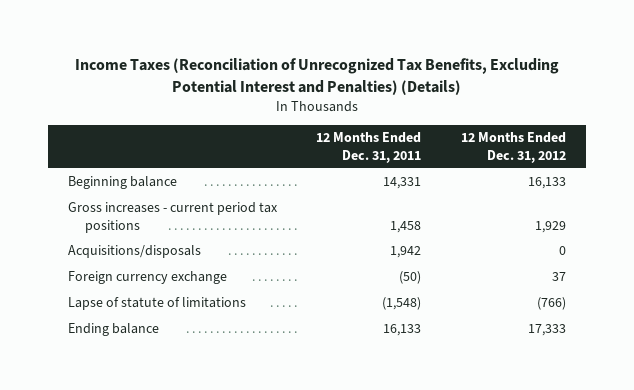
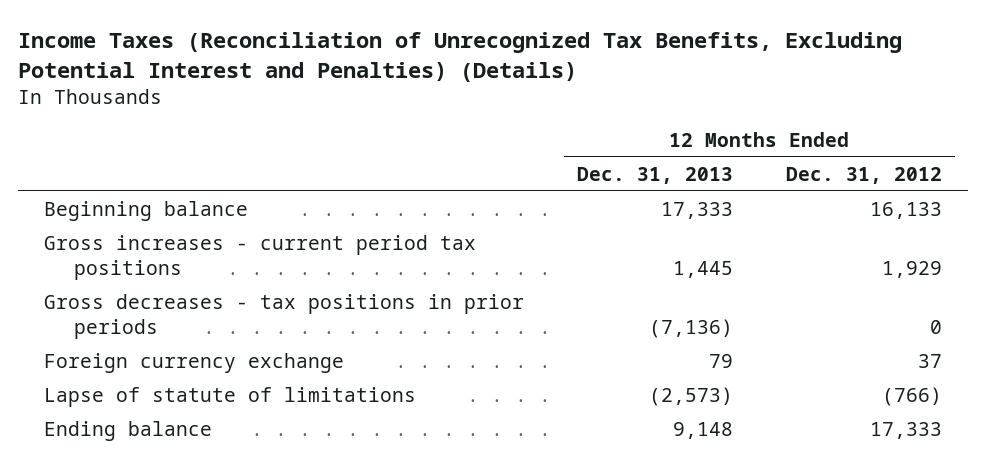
[316,132,422,163] 12 Months Ended Dec. 31, 2011 -> none
none -> [576,166,733,184] Dec. 31, 2013
[67,245,201,259] Acquisitions/disposals -> none
none -> [44,293,525,339] Gross decreases - tax positions in prior periods

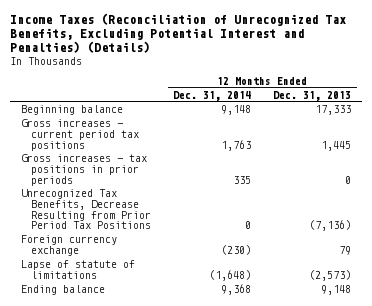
[785,166,942,184] Dec. 31, 2012 -> none
none -> [173,90,252,101] Dec. 31, 2014
none -> [21,154,148,186] Gross increases - tax positions in prior periods
[44,293,525,339] Gross decreases - tax positions in prior periods -> [21,189,152,230] Unrecognized Tax Benefits, Decrease Resulting from Prior Period Tax Positions

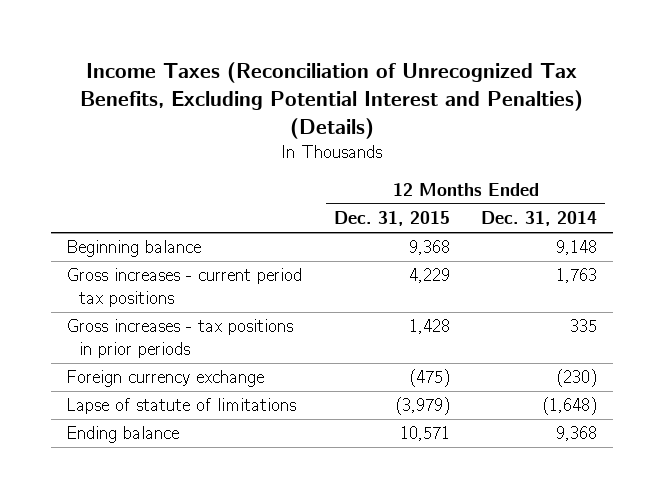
[273,90,352,101] Dec. 31, 2013 -> none
none -> [333,210,450,226] Dec. 31, 2015
[21,189,152,230] Unrecognized Tax Benefits, Decrease Resulting from Prior Period Tax Positions -> none

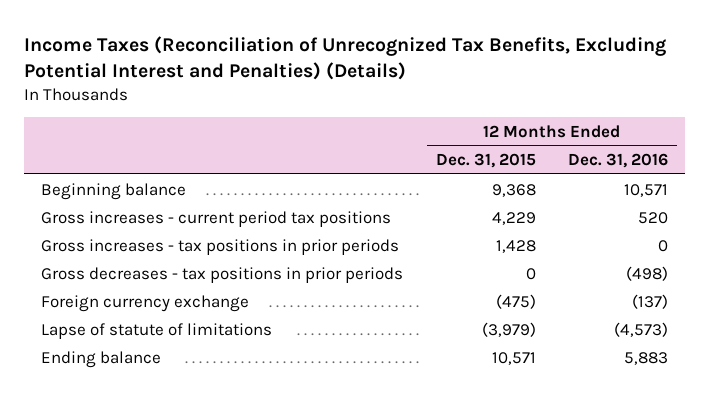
[481,210,598,226] Dec. 31, 2014 -> none
none -> [568,153,669,169] Dec. 31, 2016
none -> [40,266,403,283] Gross decreases - tax positions in prior periods

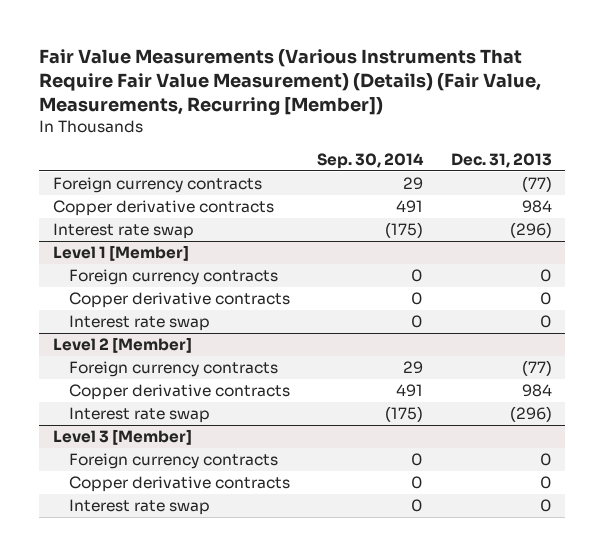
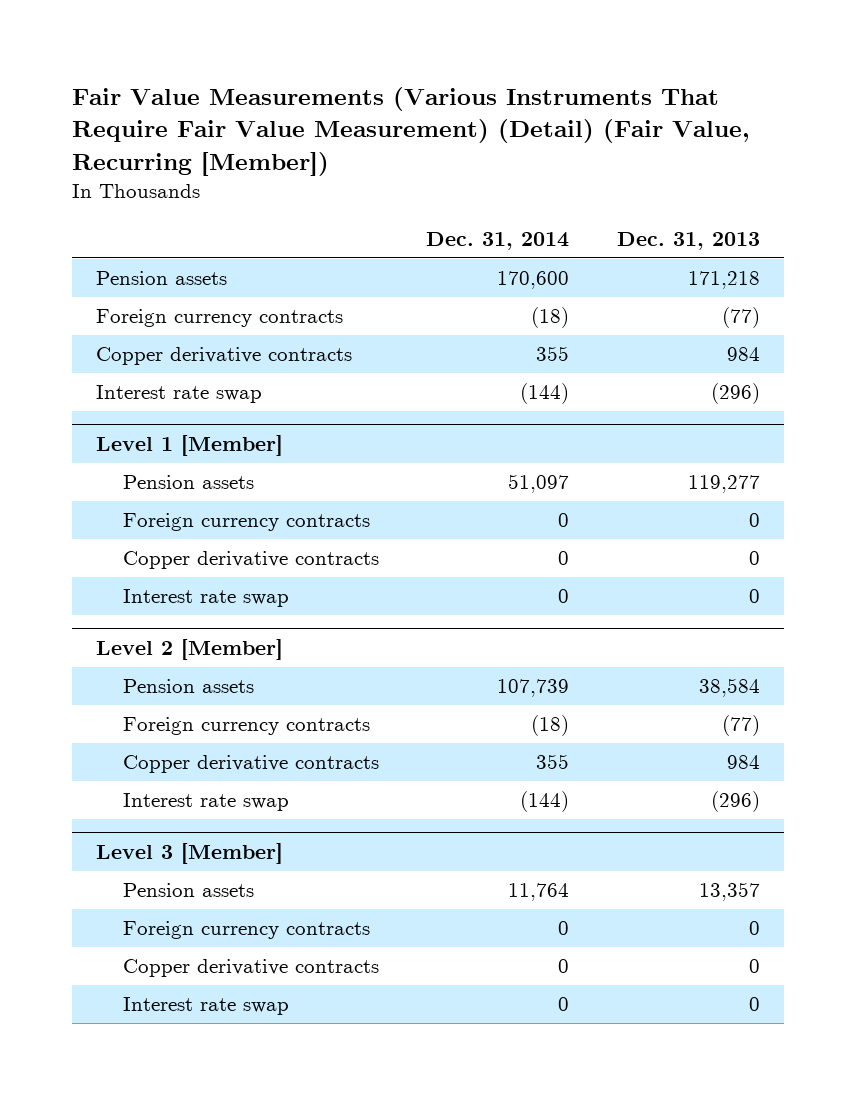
[38,48,541,116] Fair Value Measurements (Various Instruments That Require Fair Value Measurement) (Details) (Fair Value, Measurements, Recurring [Member]) -> [71,86,750,176] Fair Value Measurements (Various Instruments That Require Fair Value Measurement) (Detail) (Fair Value, Recurring [Member])
[317,152,425,169] Sep. 30, 2014 -> none
none -> [426,231,570,250] Dec. 31, 2014
none -> [95,271,227,286] Pension assets
none -> [122,475,254,490] Pension assets
none -> [122,679,254,694] Pension assets
none -> [122,883,254,898] Pension assets

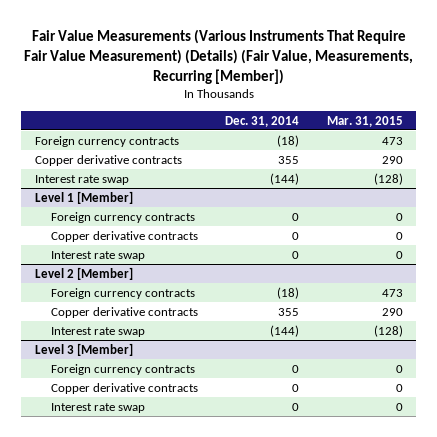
[71,86,750,176] Fair Value Measurements (Various Instruments That Require Fair Value Measurement) (Detail) (Fair Value, Recurring [Member]) -> [23,28,413,84] Fair Value Measurements (Various Instruments That Require Fair Value Measurement) (Details) (Fair Value, Measurements, Recurring [Member])
[617,231,761,250] Dec. 31, 2013 -> none
none -> [326,115,403,127] Mar. 31, 2015
[95,271,227,286] Pension assets -> none
[122,475,254,490] Pension assets -> none
[122,679,254,694] Pension assets -> none
[122,883,254,898] Pension assets -> none

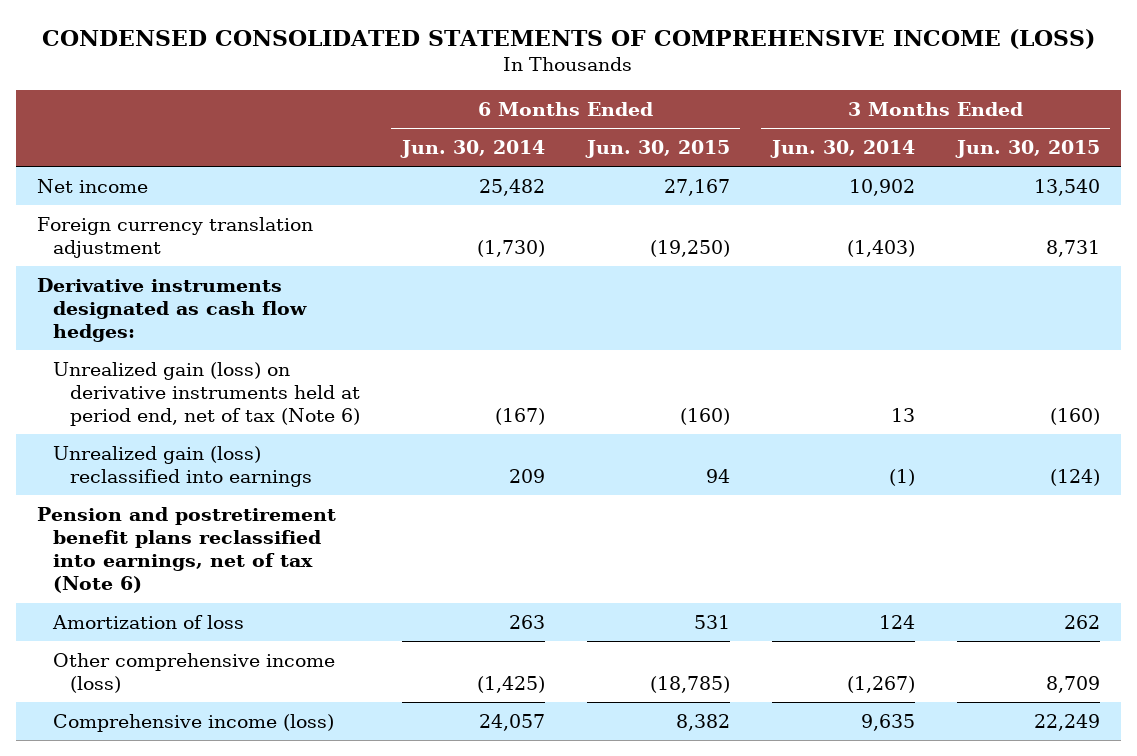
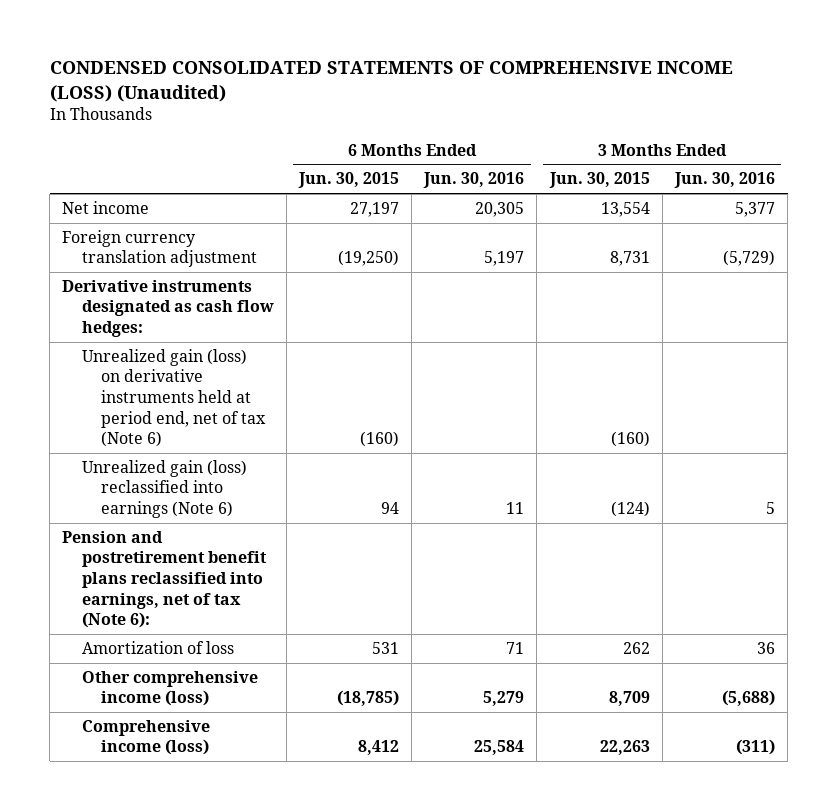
[42,28,1096,49] CONDENSED CONSOLIDATED STATEMENTS OF COMPREHENSIVE INCOME (LOSS) -> [49,61,733,102] CONDENSED CONSOLIDATED STATEMENTS OF COMPREHENSIVE INCOME (LOSS) (Unaudited)
[399,139,545,158] Jun. 30, 2014 -> none
[769,139,915,158] Jun. 30, 2014 -> none
none -> [423,172,525,189] Jun. 30, 2016
none -> [673,172,775,189] Jun. 30, 2016
[663,178,730,196] 27,167 -> [349,201,399,217] 27,197
[1033,178,1100,196] 13,540 -> [600,201,650,217] 13,554
[53,445,312,488] Unrealized gain (loss) reclassified into earnings -> [81,459,247,519] Unrealized gain (loss) reclassified into earnings (Note 6)
[37,506,337,594] Pension and postretirement benefit plans reclassified into earnings, net of tax (Note 6) -> [62,530,267,629] Pension and postretirement benefit plans reclassified into earnings, net of tax (Note 6):
[675,713,730,731] 8,382 -> [357,740,399,756] 8,412
[1033,713,1100,731] 22,249 -> [599,740,650,756] 22,263

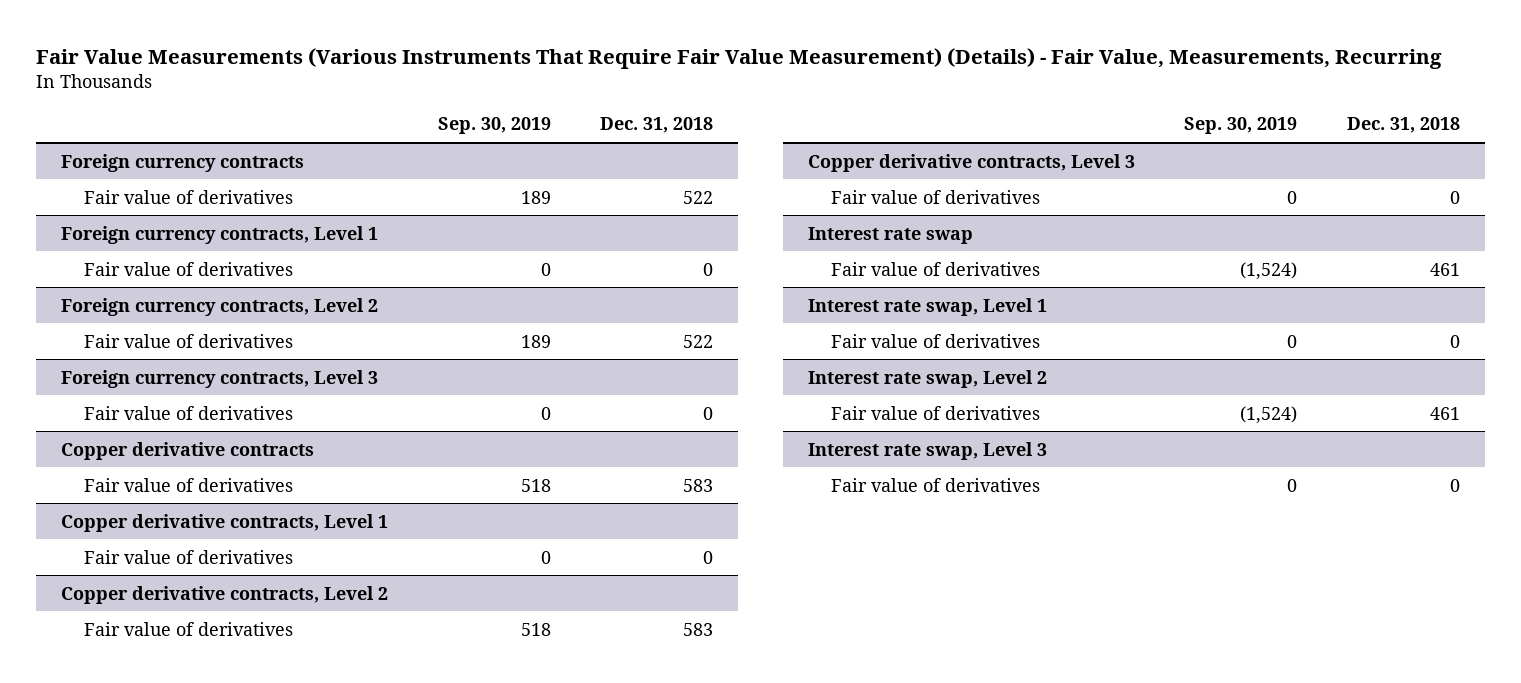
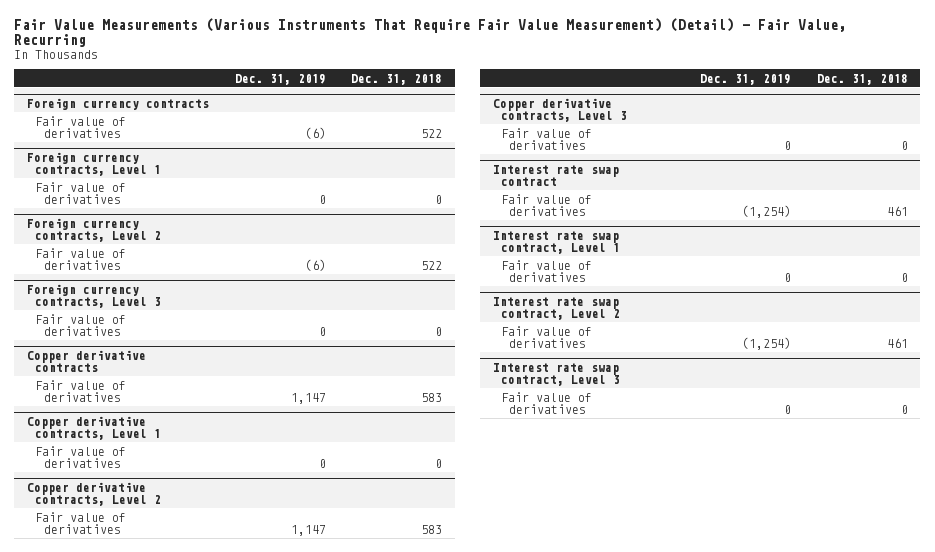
[36,47,1443,69] Fair Value Measurements (Various Instruments That Require Fair Value Measurement) (Details) - Fair Value, Measurements, Recurring -> [14,17,847,48] Fair Value Measurements (Various Instruments That Require Fair Value Measurement) (Detail) - Fair Value, Recurring
[437,117,551,135] Sep. 30, 2019 -> none
none -> [234,73,326,85] Dec. 31, 2019
[807,226,973,244] Interest rate swap -> [492,164,619,186] Interest rate swap contract
[807,297,1047,316] Interest rate swap, Level 1 -> [492,230,620,254] Interest rate swap contract, Level 1
[807,369,1047,388] Interest rate swap, Level 2 -> [492,296,620,320] Interest rate swap contract, Level 2
[807,441,1047,460] Interest rate swap, Level 3 -> [492,362,620,386] Interest rate swap contract, Level 3

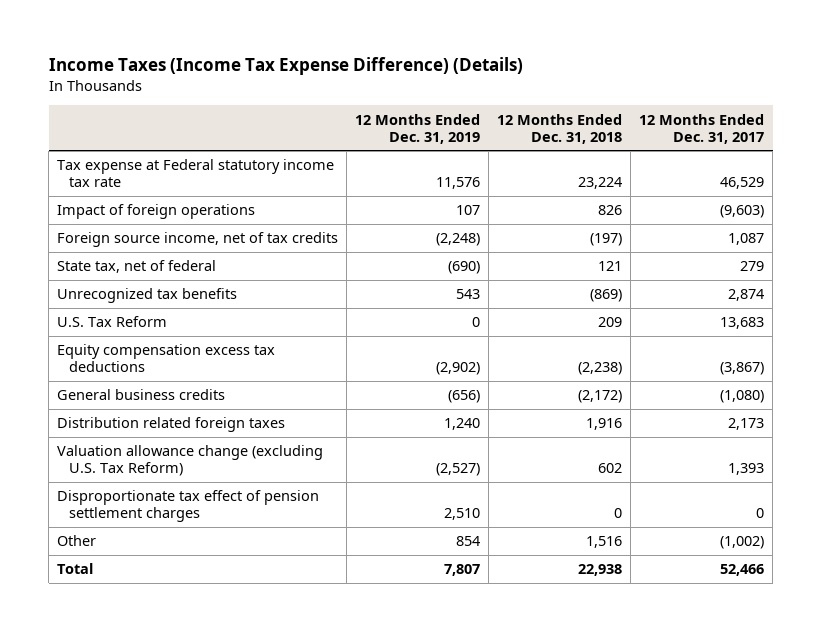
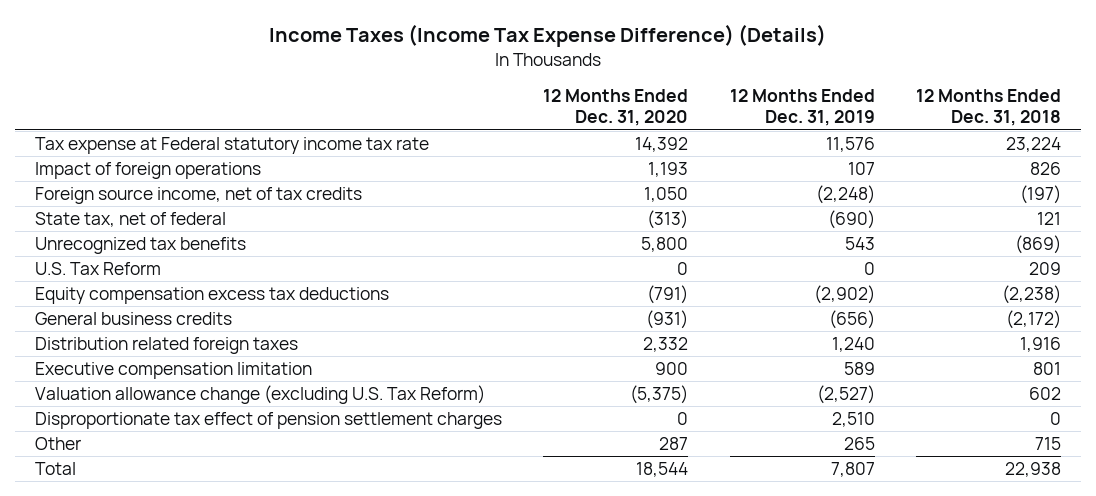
[639,113,765,144] 12 Months Ended Dec. 31, 2017 -> none
none -> [543,89,689,127] 12 Months Ended Dec. 31, 2020
none -> [35,362,313,380] Executive compensation limitation
[456,536,481,547] 854 -> [843,437,875,451] 265
[586,536,623,549] 1,516 -> [1034,437,1061,451] 715

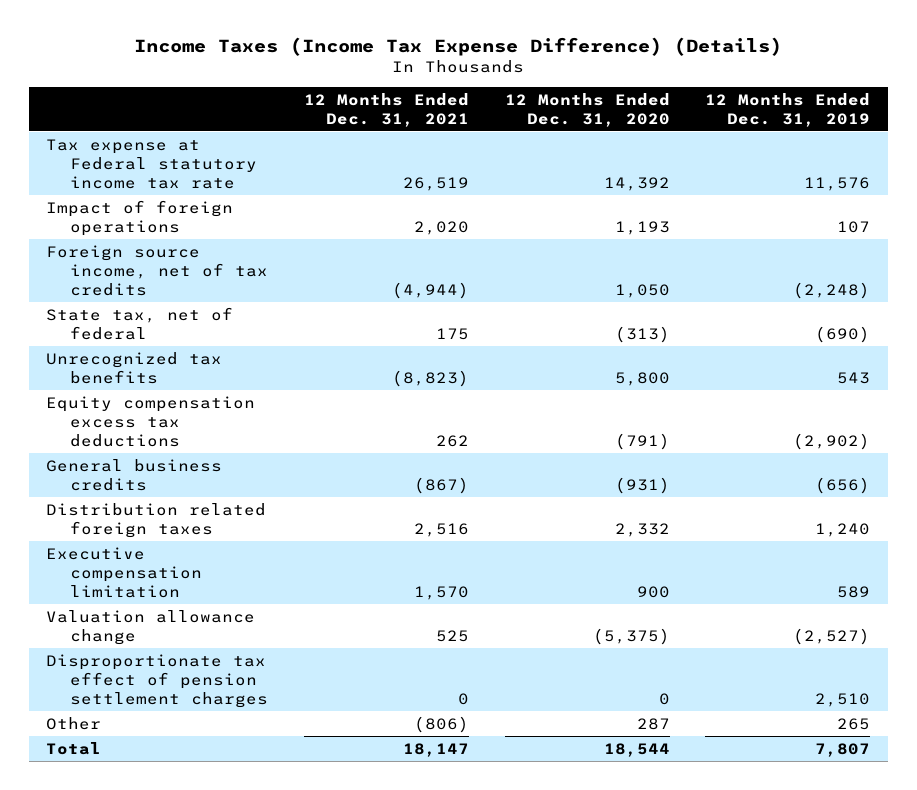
[915,89,1061,127] 12 Months Ended Dec. 31, 2018 -> none
none -> [303,92,469,127] 12 Months Ended Dec. 31, 2021
[35,262,162,276] U.S. Tax Reform -> none
[35,385,486,405] Valuation allowance change (excluding U.S. Tax Reform) -> [46,609,256,645] Valuation allowance change

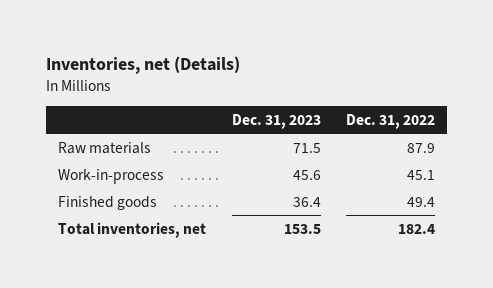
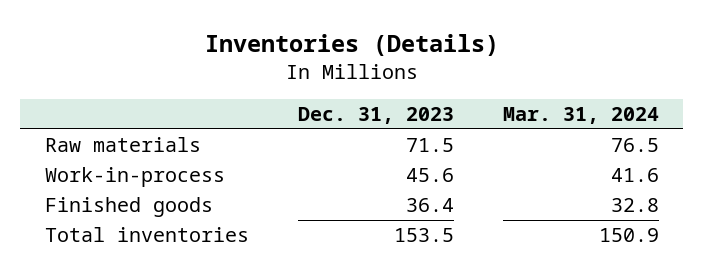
[45,55,240,74] Inventories, net (Details) -> [204,33,499,56] Inventories (Details)
[345,113,435,129] Dec. 31, 2022 -> none
none -> [502,107,659,125] Mar. 31, 2024
[58,221,207,238] Total inventories, net -> [44,227,249,243] Total inventories

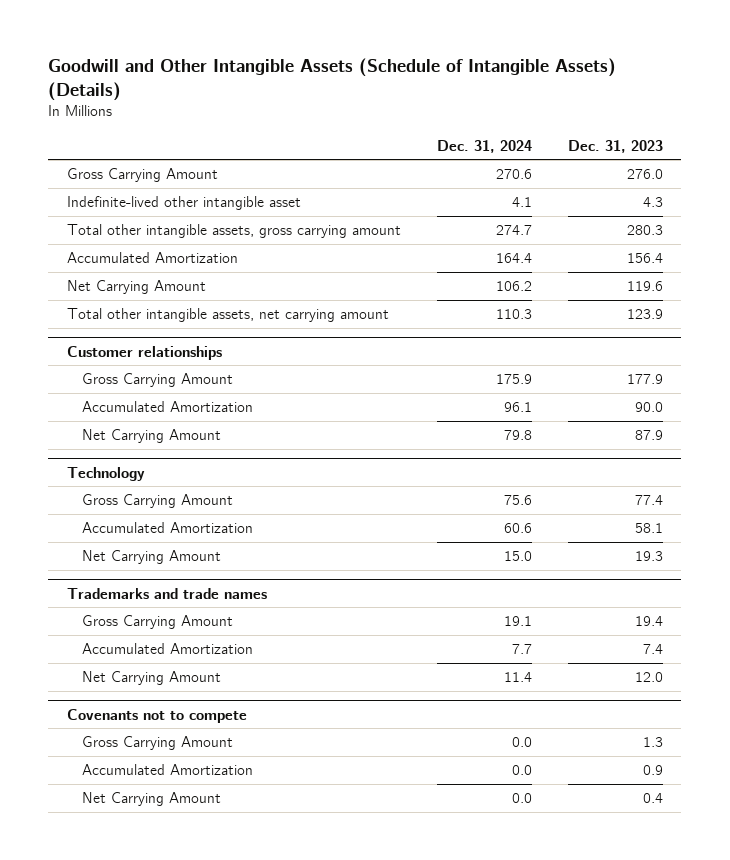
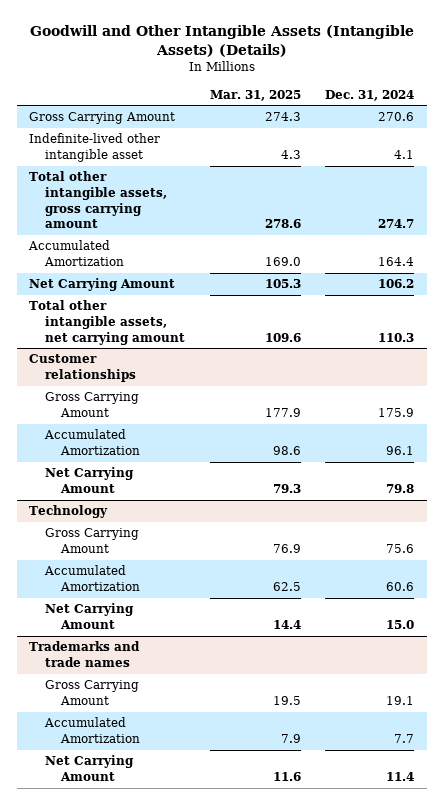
[48,58,617,101] Goodwill and Other Intangible Assets (Schedule of Intangible Assets) (Details) -> [29,25,414,57] Goodwill and Other Intangible Assets (Intangible Assets) (Details)
[568,139,664,153] Dec. 31, 2023 -> none
none -> [209,89,301,101] Mar. 31, 2025
[66,708,247,723] Covenants not to compete -> none
[82,736,234,751] Gross Carrying Amount -> none
[82,764,254,776] Accumulated Amortization -> none
[82,792,222,807] Net Carrying Amount -> none

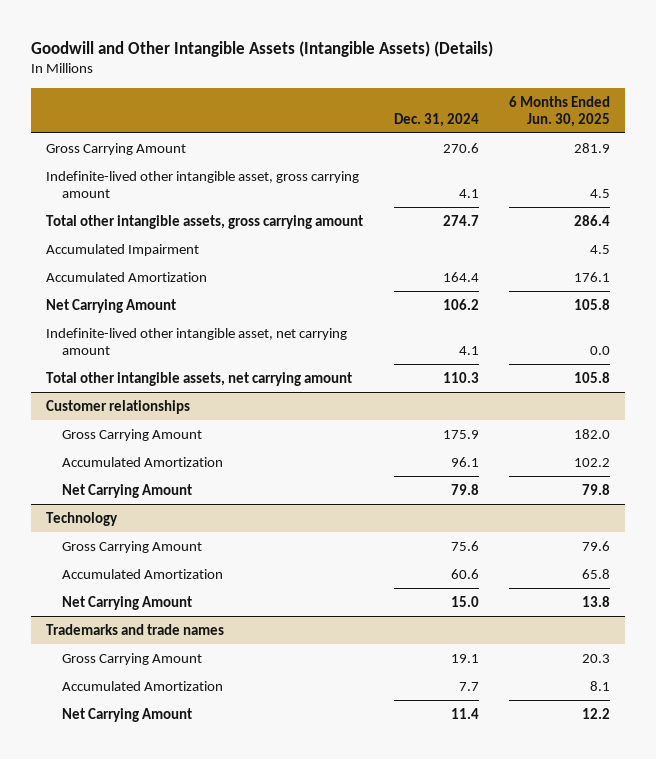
[209,89,301,101] Mar. 31, 2025 -> none
none -> [509,95,611,127] 6 Months Ended Jun. 30, 2025
[29,133,161,163] Indefinite-lived other intangible asset -> [46,170,360,198] Indefinite-lived other intangible asset, gross carrying amount
none -> [46,243,200,256] Accumulated Impairment
none -> [46,327,348,355] Indefinite-lived other intangible asset, net carrying amount

